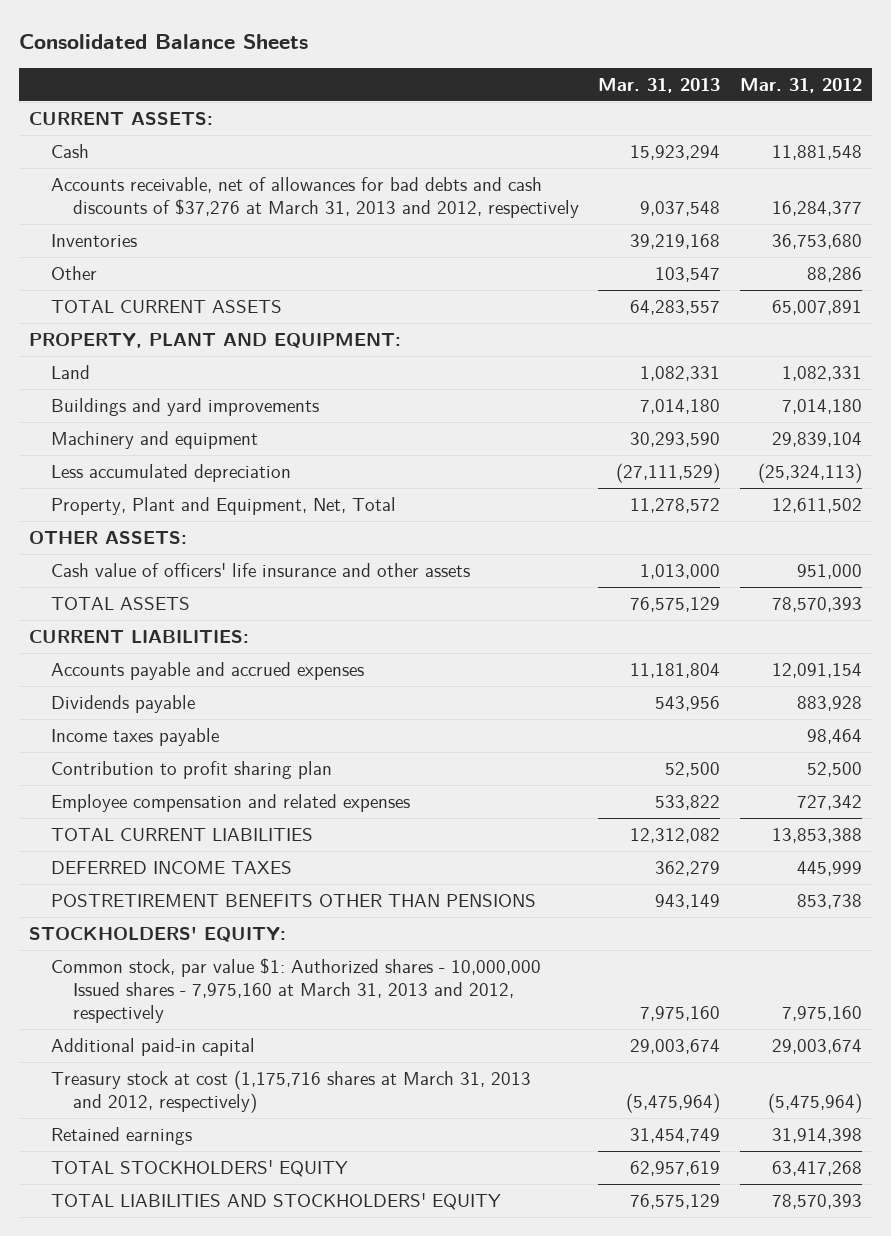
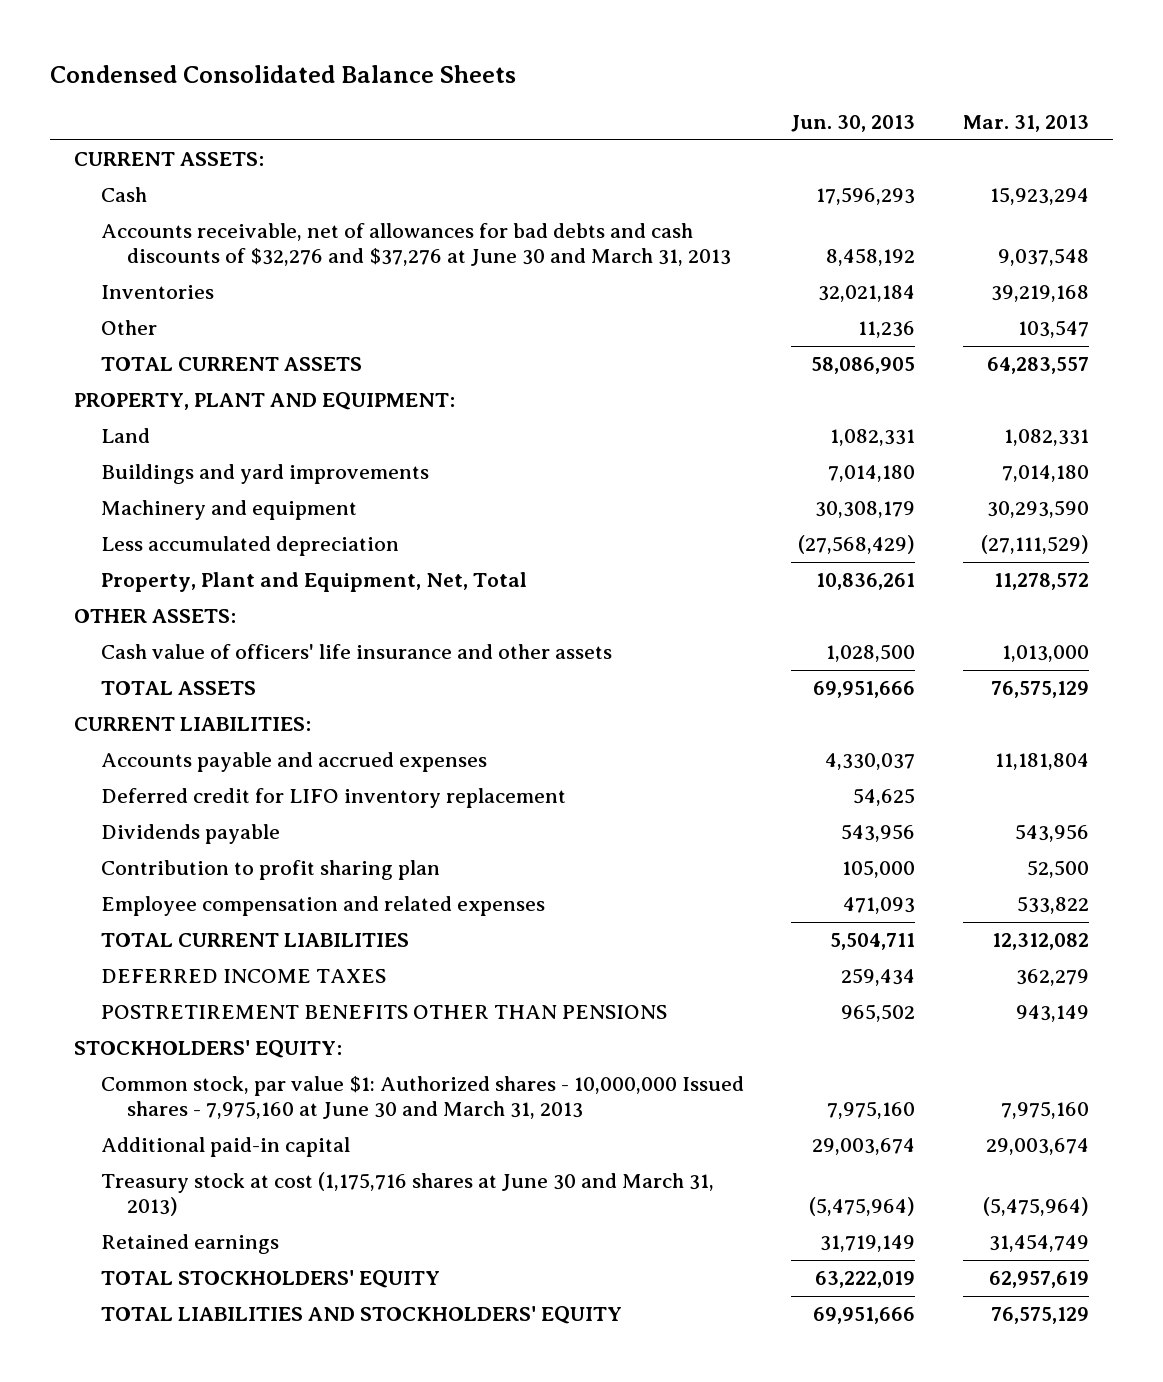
[19,34,309,50] Consolidated Balance Sheets -> [49,64,516,83] Condensed Consolidated Balance Sheets
[739,78,862,94] Mar. 31, 2012 -> none
none -> [791,115,916,133] Jun. 30, 2013
[50,177,579,219] Accounts receivable, net of allowances for bad debts and cash discounts of $37,276 at March 31, 2013 and 2012, respectively -> [100,223,732,267] Accounts receivable, net of allowances for bad debts and cash discounts of $32,276 and $37,276 at June 30 and March 31, 2013
none -> [100,788,566,809] Deferred credit for LIFO inventory replacement
[50,728,219,747] Income taxes payable -> none
[50,958,541,1024] Common stock, par value $1: Authorized shares - 10,000,000 Issued shares - 7,975,160 at March 31, 2013 and 2012, respectively -> [100,1076,744,1120] Common stock, par value $1: Authorized shares - 10,000,000 Issued shares - 7,975,160 at June 30 and March 31, 2013
[50,1070,531,1114] Treasury stock at cost (1,175,716 shares at March 31, 2013 and 2012, respectively) -> [100,1172,714,1217] Treasury stock at cost (1,175,716 shares at June 30 and March 31, 2013)

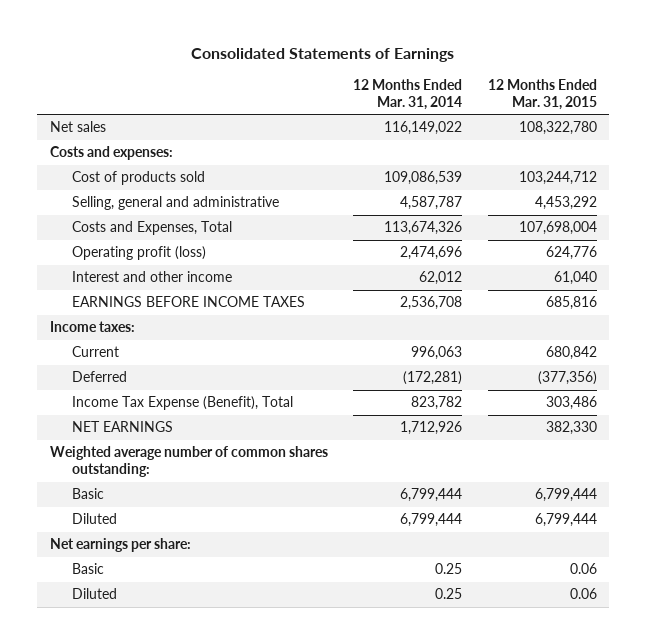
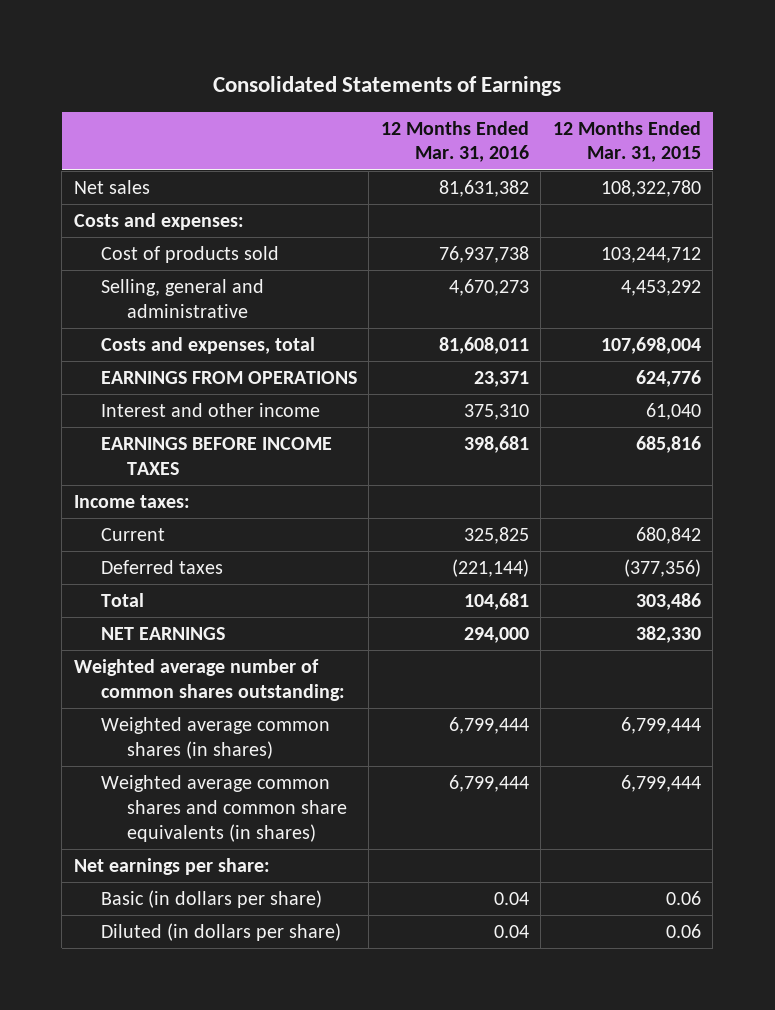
[353,78,463,111] 12 Months Ended Mar. 31, 2014 -> none
none -> [380,120,529,163] 12 Months Ended Mar. 31, 2016
[71,221,232,236] Costs and Expenses, Total -> [100,336,315,354] Costs and expenses, total
[71,246,206,261] Operating profit (loss) -> [100,370,357,384] EARNINGS FROM OPERATIONS
[71,371,127,383] Deferred -> [100,559,223,574] Deferred taxes
[71,396,293,411] Income Tax Expense (Benefit), Total -> [100,592,144,607] Total
[71,488,104,500] Basic -> [100,716,330,759] Weighted average common shares (in shares)
[71,513,117,525] Diluted -> [100,774,348,842] Weighted average common shares and common share equivalents (in shares)
[71,563,104,575] Basic -> [100,889,322,908] Basic (in dollars per share)
[71,588,117,600] Diluted -> [100,922,341,941] Diluted (in dollars per share)

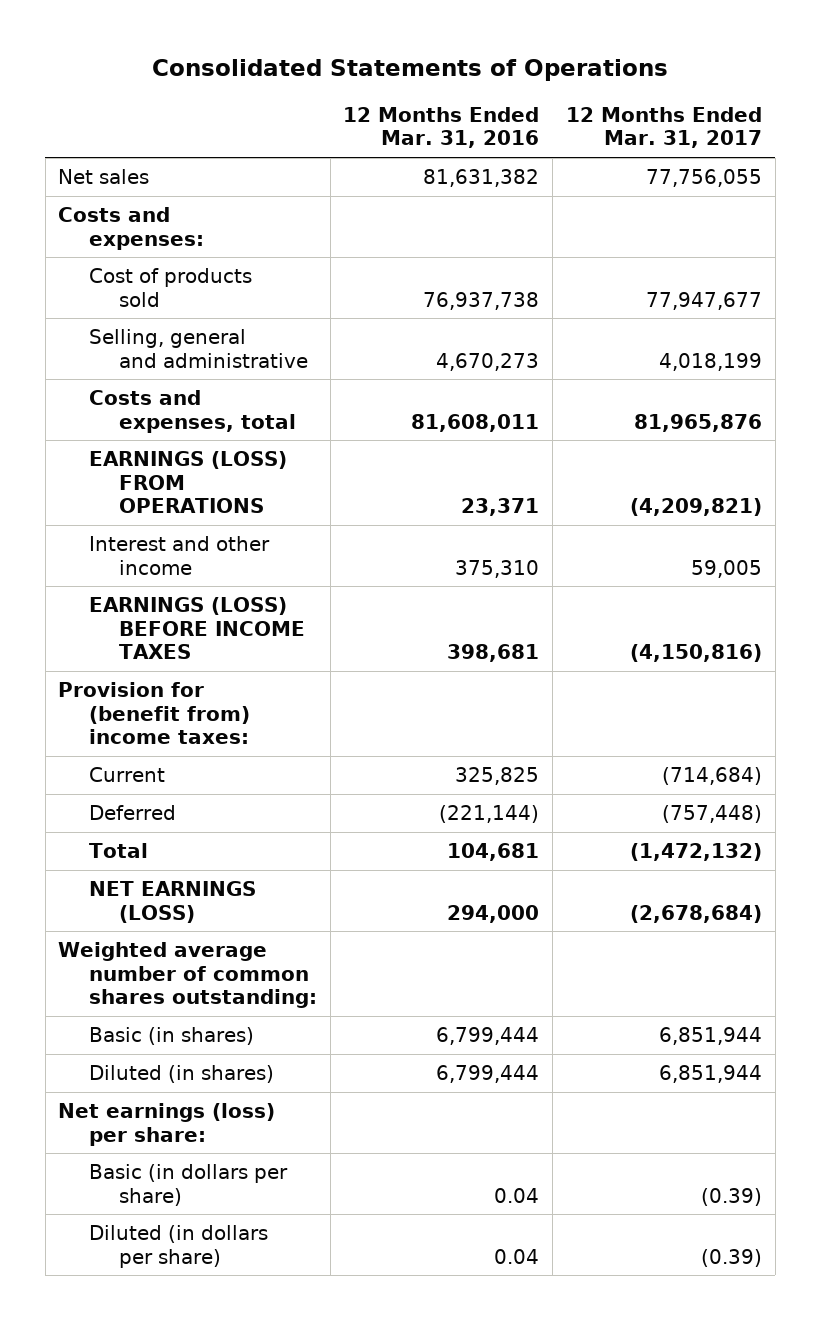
[213,76,562,97] Consolidated Statements of Earnings -> [152,58,669,81] Consolidated Statements of Operations
[552,120,701,163] 12 Months Ended Mar. 31, 2015 -> none
none -> [565,107,762,149] 12 Months Ended Mar. 31, 2017
[100,370,357,384] EARNINGS FROM OPERATIONS -> [88,451,287,514] EARNINGS (LOSS) FROM OPERATIONS
[100,436,332,475] EARNINGS BEFORE INCOME TAXES -> [88,597,306,660] EARNINGS (LOSS) BEFORE INCOME TAXES
[73,494,190,508] Income taxes: -> [58,682,250,745] Provision for (benefit from) income taxes:
[100,559,223,574] Deferred taxes -> [88,805,176,821] Deferred
[100,626,225,640] NET EARNINGS -> [88,881,256,923] NET EARNINGS (LOSS)
[100,716,330,759] Weighted average common shares (in shares) -> [88,1027,254,1046] Basic (in shares)
[100,774,348,842] Weighted average common shares and common share equivalents (in shares) -> [88,1065,274,1084] Diluted (in shares)
[73,857,270,875] Net earnings per share: -> [58,1103,276,1146] Net earnings (loss) per share:

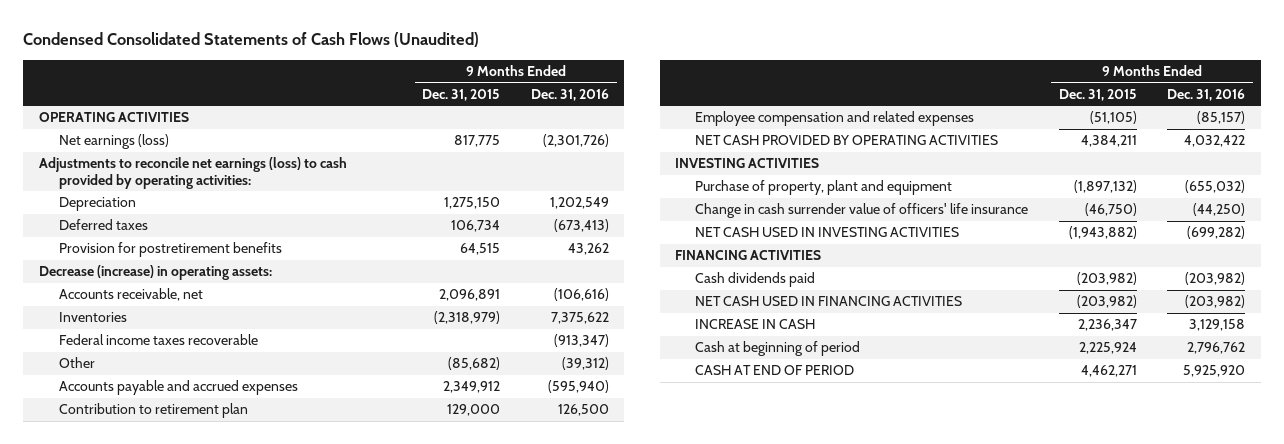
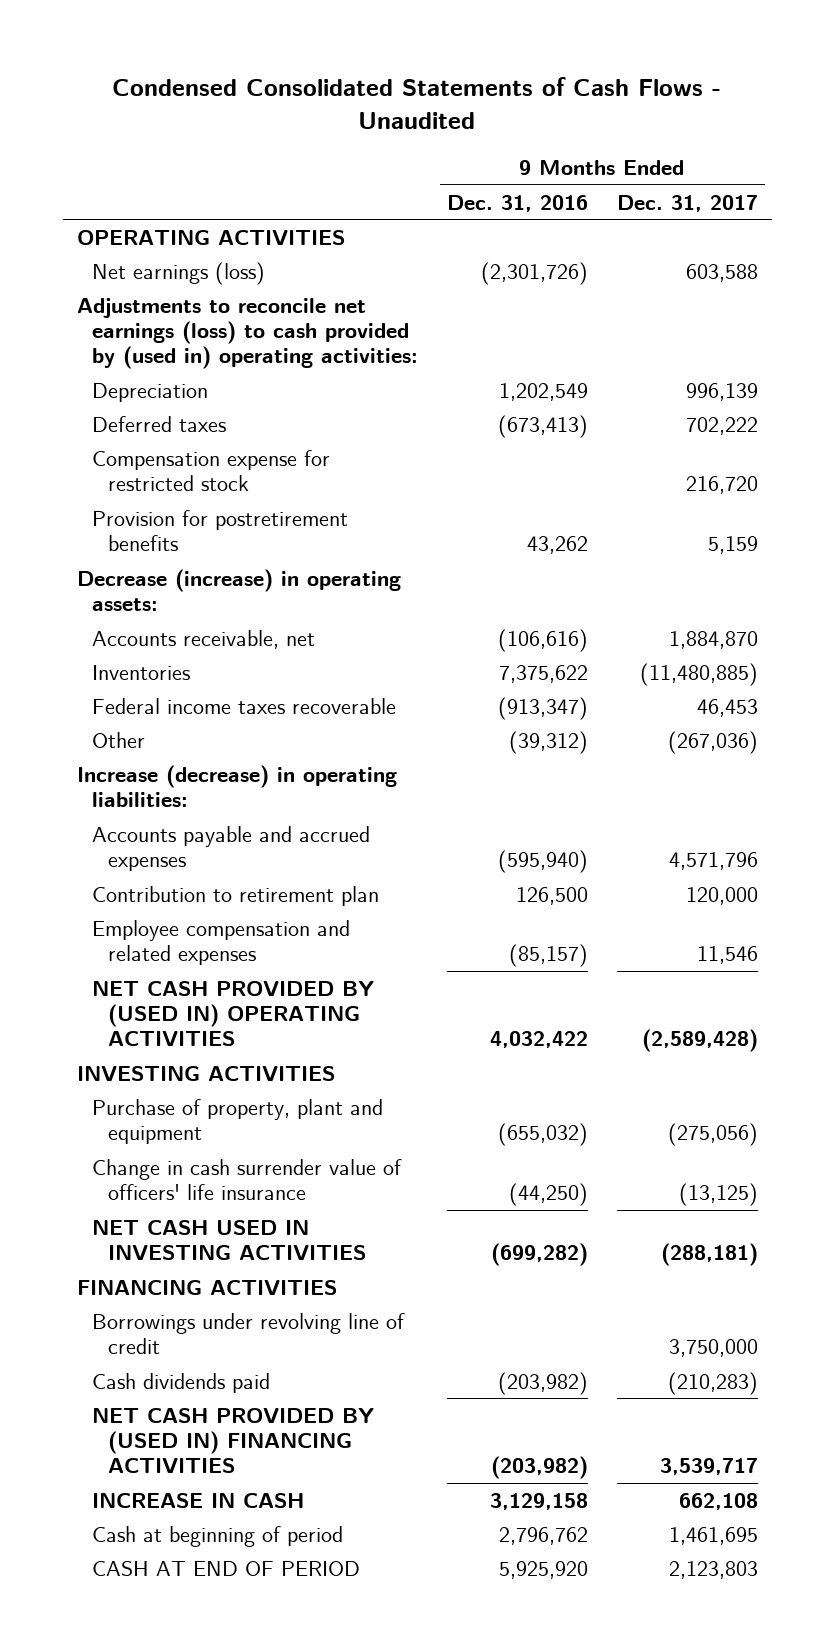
[23,32,480,48] Condensed Consolidated Statements of Cash Flows (Unaudited) -> [112,76,722,130] Condensed Consolidated Statements of Cash Flows - Unaudited
[422,88,501,101] Dec. 31, 2015 -> none
none -> [616,194,758,212] Dec. 31, 2017
[38,157,347,189] Adjustments to reconcile net earnings (loss) to cash provided by operating activities: -> [77,297,419,370] Adjustments to reconcile net earnings (loss) to cash provided by (used in) operating activities:
none -> [92,449,331,491] Compensation expense for restricted stock
none -> [77,764,398,807] Increase (decrease) in operating liabilities:
[695,135,999,146] NET CASH PROVIDED BY OPERATING ACTIVITIES -> [92,980,375,1048] NET CASH PROVIDED BY (USED IN) OPERATING ACTIVITIES
none -> [92,1312,406,1354] Borrowings under revolving line of credit
[695,296,963,307] NET CASH USED IN FINANCING ACTIVITIES -> [92,1407,375,1475] NET CASH PROVIDED BY (USED IN) FINANCING ACTIVITIES

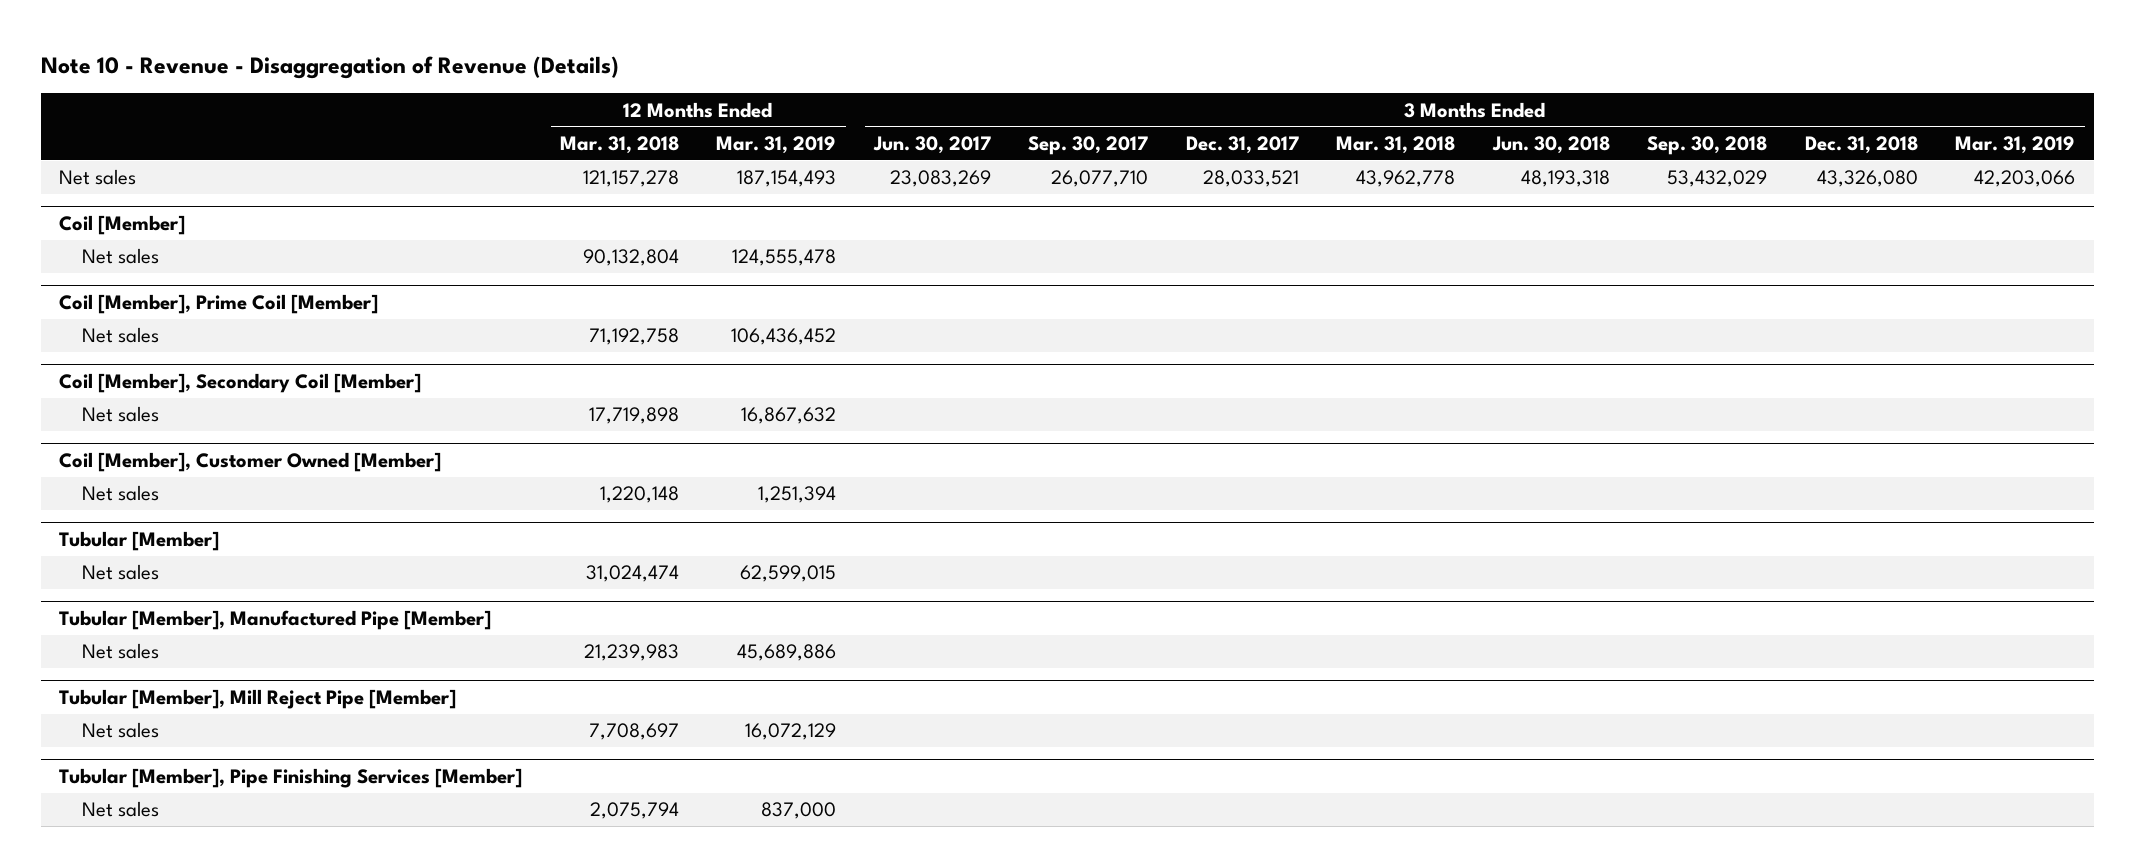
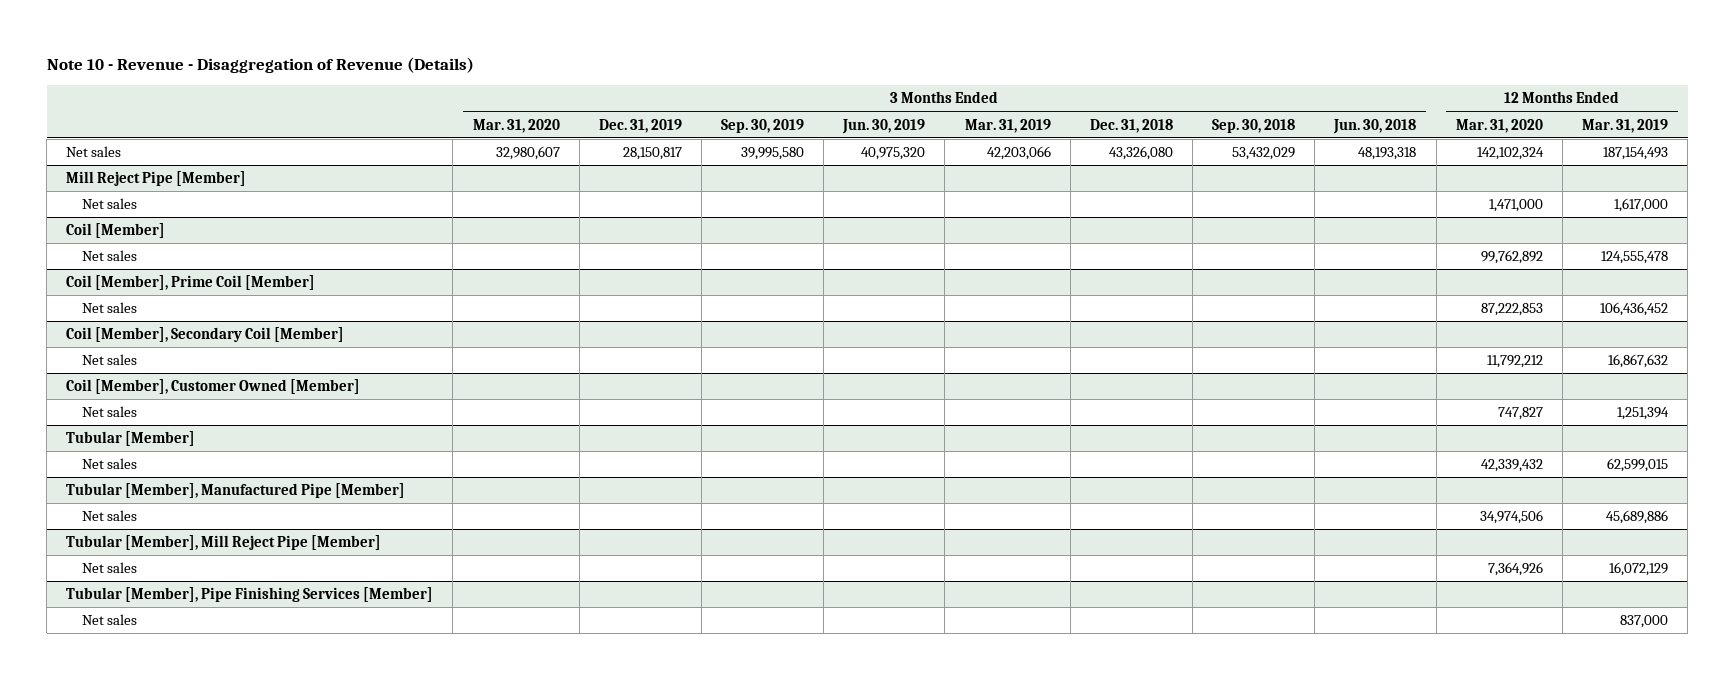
[559,135,679,154] Mar. 31, 2018 -> none
[872,135,991,154] Jun. 30, 2017 -> none
[1028,135,1149,155] Sep. 30, 2017 -> none
[1185,135,1299,154] Dec. 31, 2017 -> none
[1336,135,1456,154] Mar. 31, 2018 -> none
none -> [472,118,560,133] Mar. 31, 2020
none -> [598,118,682,133] Dec. 31, 2019
none -> [721,118,805,133] Sep. 30, 2019
none -> [842,118,926,134] Jun. 30, 2019
none -> [1455,118,1543,133] Mar. 31, 2020
none -> [66,171,247,187] Mill Reject Pipe [Member]
none -> [81,198,137,210] Net sales

